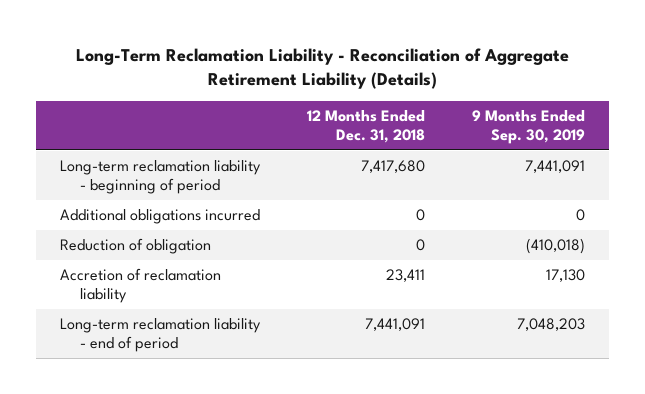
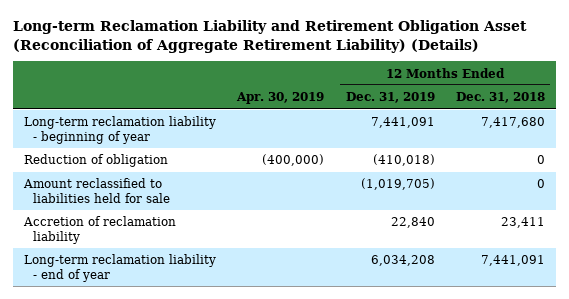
[75,47,569,90] Long-Term Reclamation Liability - Reconciliation of Aggregate Retirement Liability (Details) -> [12,20,527,53] Long-term Reclamation Liability and Retirement Obligation Asset (Reconciliation of Aggregate Retirement Liability) (Details)
[472,110,586,145] 9 Months Ended Sep. 30, 2019 -> none
none -> [236,92,325,105] Apr. 30, 2019
none -> [345,92,435,104] Dec. 31, 2019
[59,208,260,224] Additional obligations incurred -> none
[59,159,261,195] Long-term reclamation liability - beginning of period -> [23,116,216,144] Long-term reclamation liability - beginning of year
none -> [22,178,170,203] Amount reclassified to liabilities held for sale
[59,317,261,353] Long-term reclamation liability - end of period -> [23,254,216,282] Long-term reclamation liability - end of year

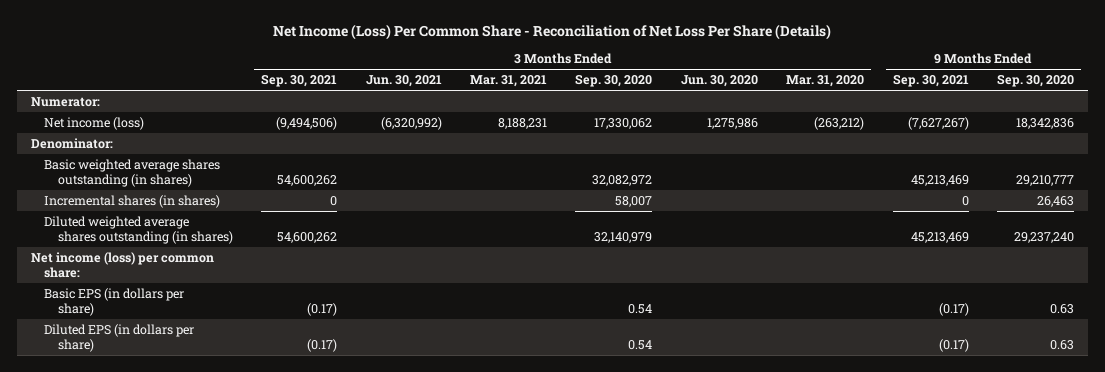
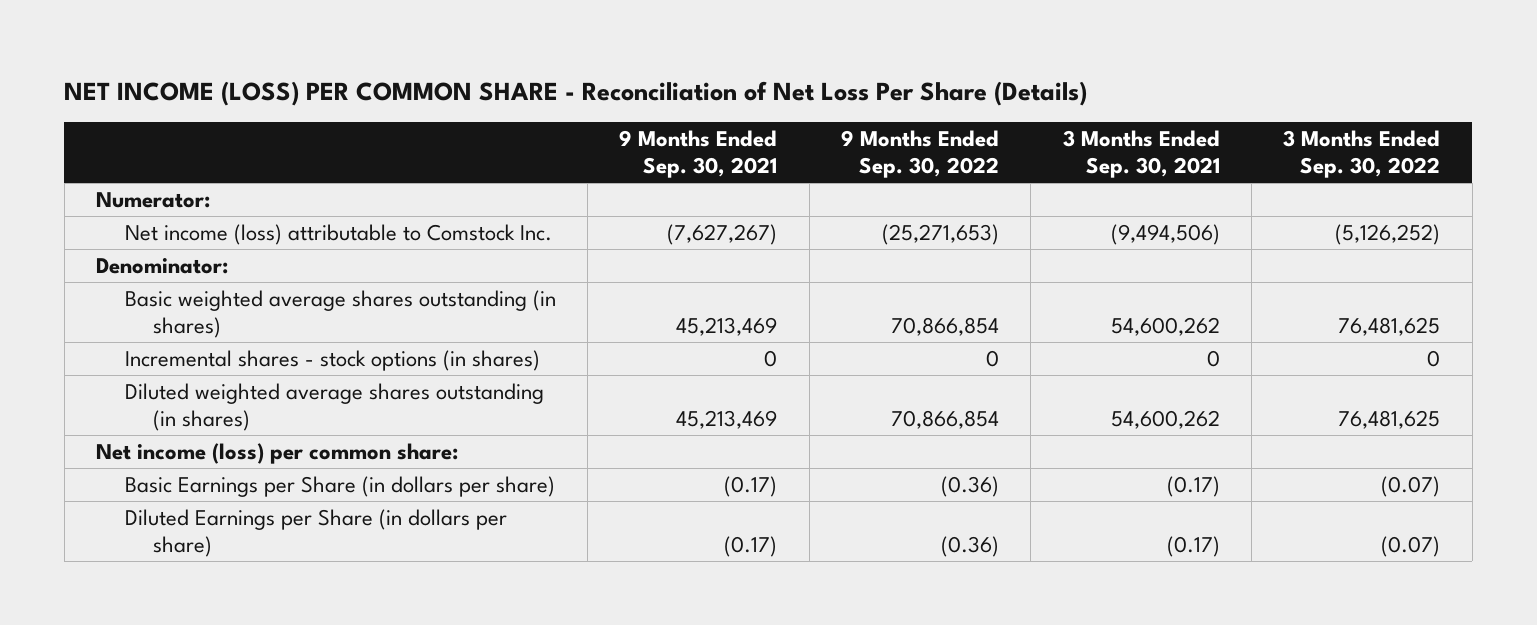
[273,23,832,40] Net Income (Loss) Per Common Share - Reconciliation of Net Loss Per Share (Details) -> [64,80,1088,106] NET INCOME (LOSS) PER COMMON SHARE - Reconciliation of Net Loss Per Share (Details)
[365,75,442,88] Jun. 30, 2021 -> none
[470,75,548,88] Mar. 31, 2021 -> none
[575,74,653,88] Sep. 30, 2020 -> none
[680,75,758,88] Jun. 30, 2020 -> none
[786,75,865,88] Mar. 31, 2020 -> none
[997,74,1075,88] Sep. 30, 2020 -> none
none -> [840,130,999,179] 9 Months Ended Sep. 30, 2022
none -> [1283,130,1441,179] 3 Months Ended Sep. 30, 2022
[44,117,145,131] Net income (loss) -> [124,223,552,245] Net income (loss) attributable to Comstock Inc.
[44,195,221,209] Incremental shares (in shares) -> [124,349,540,371] Incremental shares - stock options (in shares)
[44,288,185,316] Basic EPS (in dollars per share) -> [124,475,555,497] Basic Earnings per Share (in dollars per share)
[44,324,195,352] Diluted EPS (in dollars per share) -> [124,508,507,558] Diluted Earnings per Share (in dollars per share)

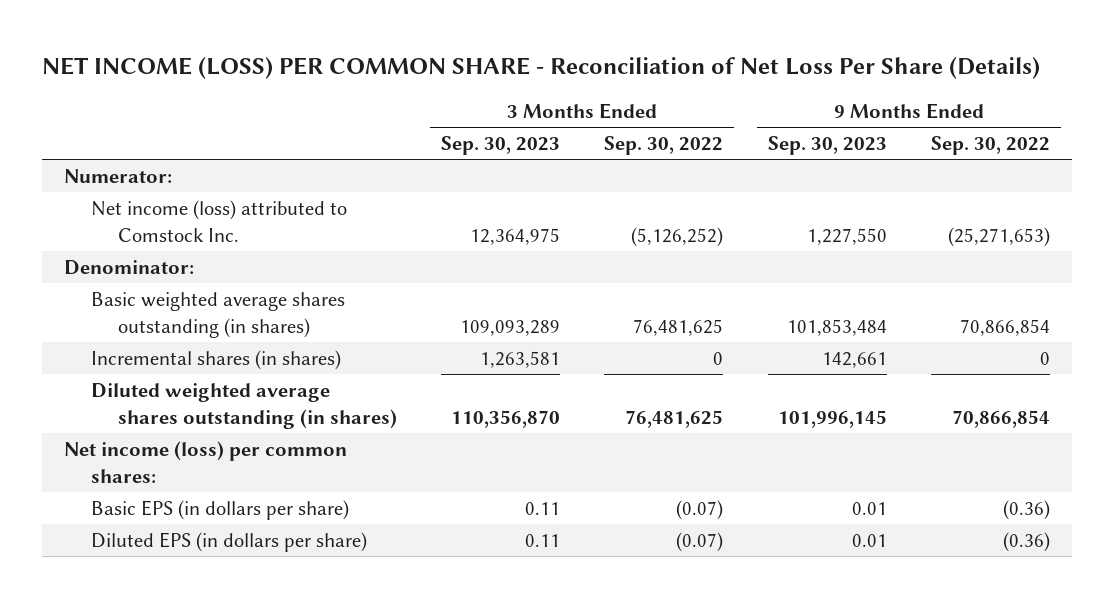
[619,130,778,179] 9 Months Ended Sep. 30, 2021 -> none
[1062,130,1220,179] 3 Months Ended Sep. 30, 2021 -> none
none -> [441,136,561,156] Sep. 30, 2023
none -> [767,136,887,156] Sep. 30, 2023
[124,223,552,245] Net income (loss) attributable to Comstock Inc. -> [91,199,348,242] Net income (loss) attributed to Comstock Inc.
[124,349,540,371] Incremental shares - stock options (in shares) -> [91,349,342,370] Incremental shares (in shares)
[96,442,459,464] Net income (loss) per common share: -> [64,440,348,483] Net income (loss) per common shares:
[124,475,555,497] Basic Earnings per Share (in dollars per share) -> [91,499,350,520] Basic EPS (in dollars per share)
[124,508,507,558] Diluted Earnings per Share (in dollars per share) -> [91,531,368,552] Diluted EPS (in dollars per share)

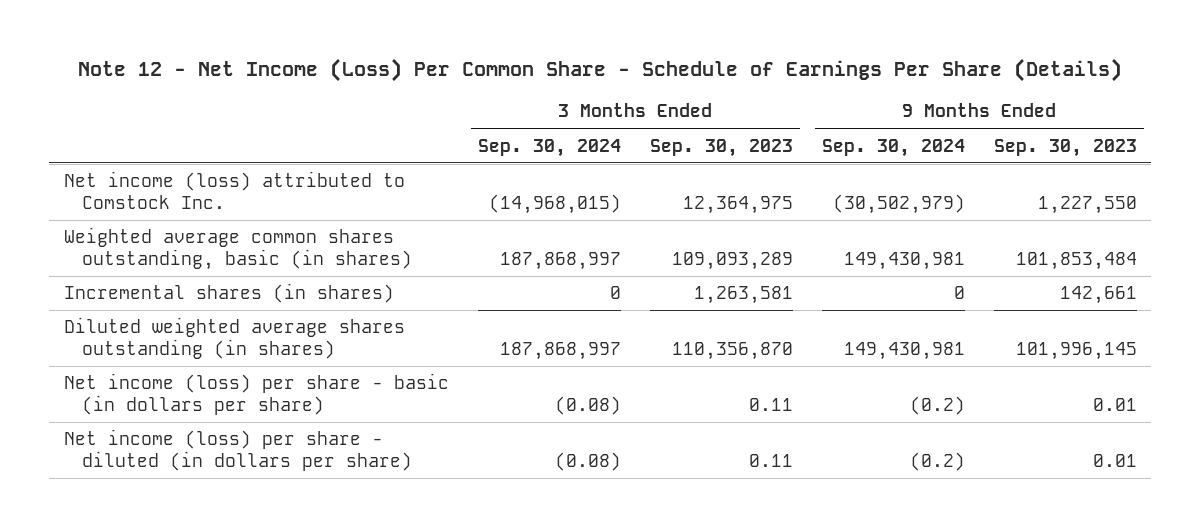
[42,57,1041,80] NET INCOME (LOSS) PER COMMON SHARE - Reconciliation of Net Loss Per Share (Details) -> [78,58,1123,83] Note 12 - Net Income (Loss) Per Common Share - Schedule of Earnings Per Share (Details)
[604,136,724,156] Sep. 30, 2022 -> none
[930,136,1050,156] Sep. 30, 2022 -> none
none -> [477,138,621,157] Sep. 30, 2024
none -> [821,138,965,157] Sep. 30, 2024
[64,168,173,183] Numerator: -> none
[64,259,195,275] Denominator: -> none
[91,291,346,338] Basic weighted average shares outstanding (in shares) -> [63,227,412,270] Weighted average common shares outstanding, basic (in shares)
[64,440,348,483] Net income (loss) per common shares: -> none
[91,499,350,520] Basic EPS (in dollars per share) -> [63,373,449,415] Net income (loss) per share - basic (in dollars per share)
[91,531,368,552] Diluted EPS (in dollars per share) -> [63,429,412,471] Net income (loss) per share - diluted (in dollars per share)

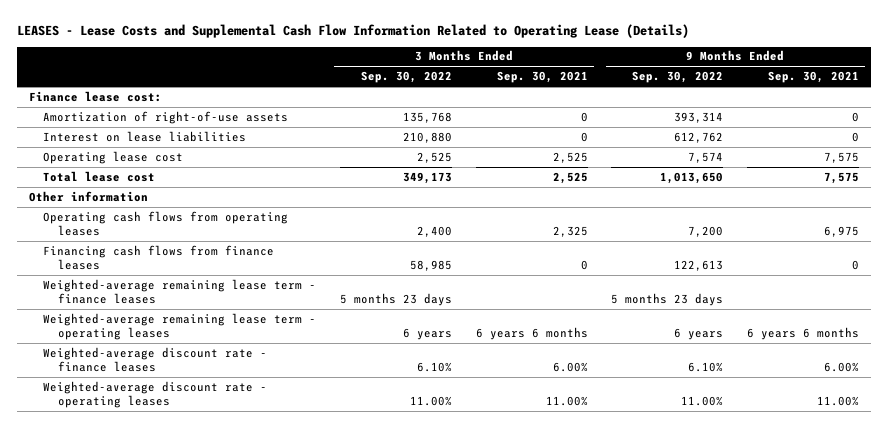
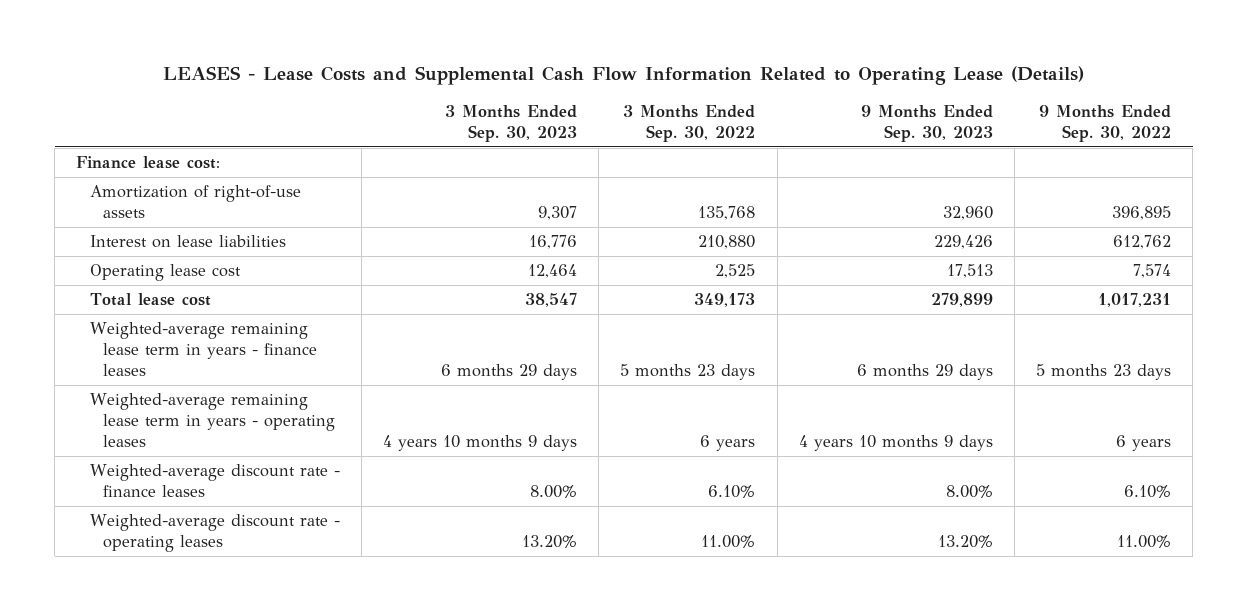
[496,71,588,84] Sep. 30, 2021 -> none
[768,71,860,84] Sep. 30, 2021 -> none
none -> [445,104,578,143] 3 Months Ended Sep. 30, 2023
none -> [860,104,993,143] 9 Months Ended Sep. 30, 2023
[674,111,724,123] 393,314 -> [1112,206,1172,221] 396,895
[29,190,149,202] Other information -> none
[43,210,289,237] Operating cash flows from operating leases -> none
[43,244,275,271] Financing cash flows from finance leases -> none
[660,171,724,184] 1,013,650 -> [1098,293,1172,308] 1,017,231
[43,278,317,305] Weighted-average remaining lease term - finance leases -> [89,322,317,377] Weighted-average remaining lease term in years - finance leases
[43,312,317,341] Weighted-average remaining lease term - operating leases -> [89,393,335,448] Weighted-average remaining lease term in years - operating leases

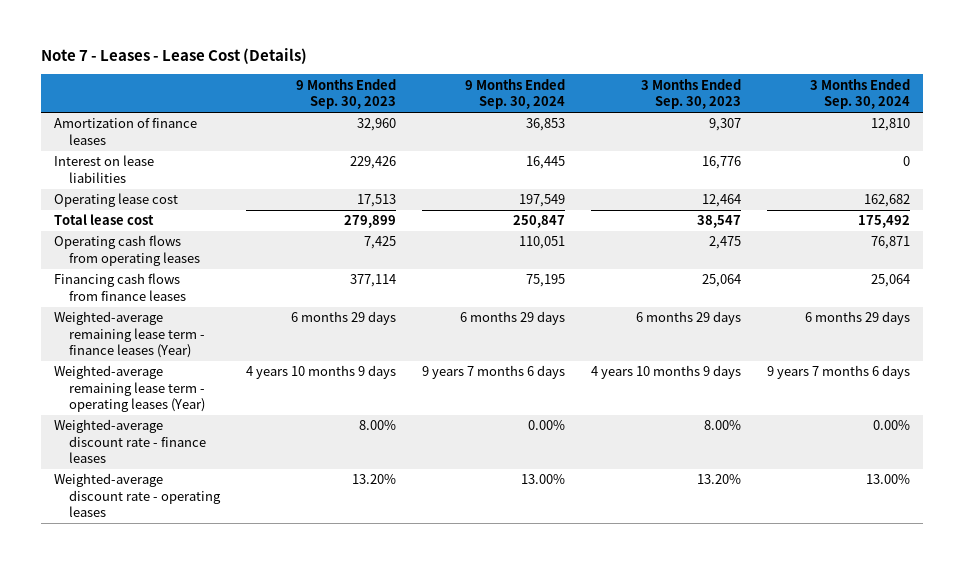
[162,66,1084,86] LEASES - Lease Costs and Supplemental Cash Flow Information Related to Operating Lease (Details) -> [41,48,308,65] Note 7 - Leases - Lease Cost (Details)
[623,104,756,143] 3 Months Ended Sep. 30, 2022 -> none
[1039,104,1172,143] 9 Months Ended Sep. 30, 2022 -> none
none -> [465,78,566,110] 9 Months Ended Sep. 30, 2024
none -> [809,78,910,110] 3 Months Ended Sep. 30, 2024
[76,156,221,170] Finance lease cost: -> none
[89,185,301,219] Amortization of right-of-use assets -> [54,118,198,145] Amortization of finance leases
none -> [54,235,201,266] Operating cash flows from operating leases
none -> [54,273,187,301] Financing cash flows from finance leases
[89,322,317,377] Weighted-average remaining lease term in years - finance leases -> [54,311,206,359] Weighted-average remaining lease term - finance leases (Year)
[89,393,335,448] Weighted-average remaining lease term in years - operating leases -> [54,365,206,413] Weighted-average remaining lease term - operating leases (Year)

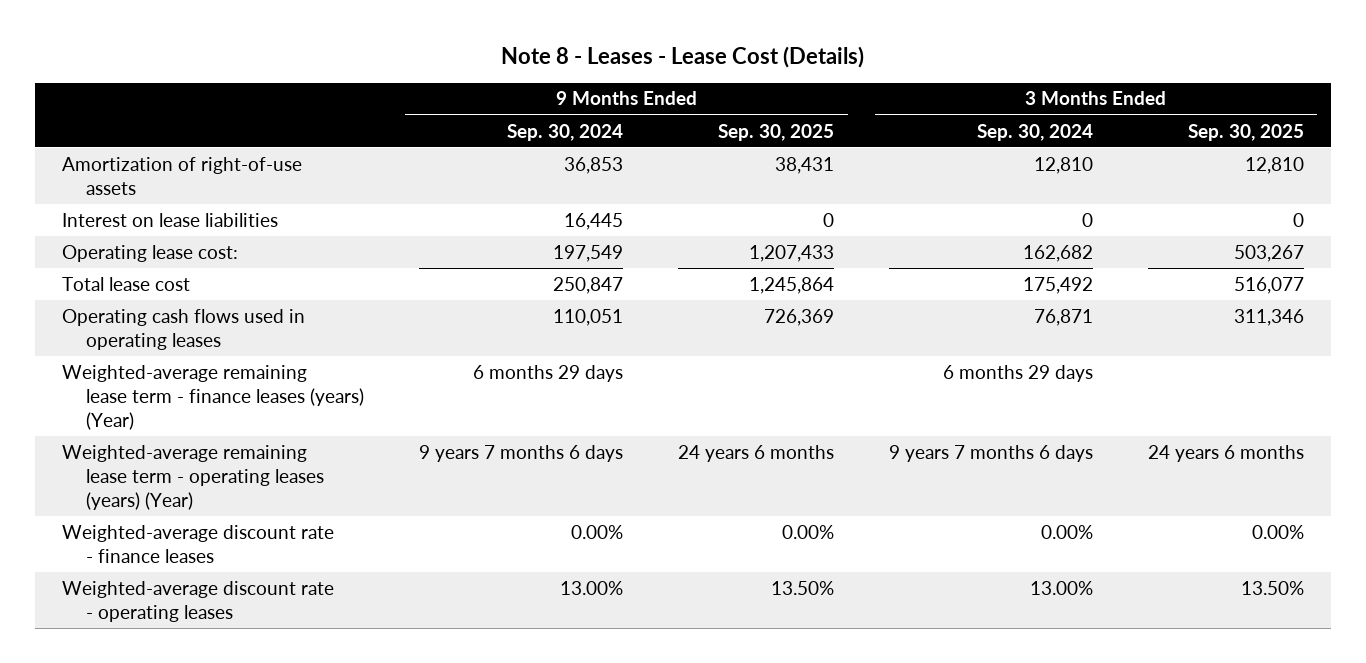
[41,48,308,65] Note 7 - Leases - Lease Cost (Details) -> [500,45,864,68] Note 8 - Leases - Lease Cost (Details)
[296,78,397,110] 9 Months Ended Sep. 30, 2023 -> none
[640,78,741,110] 3 Months Ended Sep. 30, 2023 -> none
none -> [717,123,834,141] Sep. 30, 2025
none -> [1187,123,1304,141] Sep. 30, 2025
[54,118,198,145] Amortization of finance leases -> [62,156,303,195] Amortization of right-of-use assets
[54,193,179,208] Operating lease cost -> [62,244,239,262] Operating lease cost:
[54,273,187,301] Financing cash flows from finance leases -> none
[54,235,201,266] Operating cash flows from operating leases -> [62,308,306,350] Operating cash flows used in operating leases
[54,311,206,359] Weighted-average remaining lease term - finance leases (Year) -> [62,364,365,431] Weighted-average remaining lease term - finance leases (years) (Year)
[54,365,206,413] Weighted-average remaining lease term - operating leases (Year) -> [62,444,325,511] Weighted-average remaining lease term - operating leases (years) (Year)

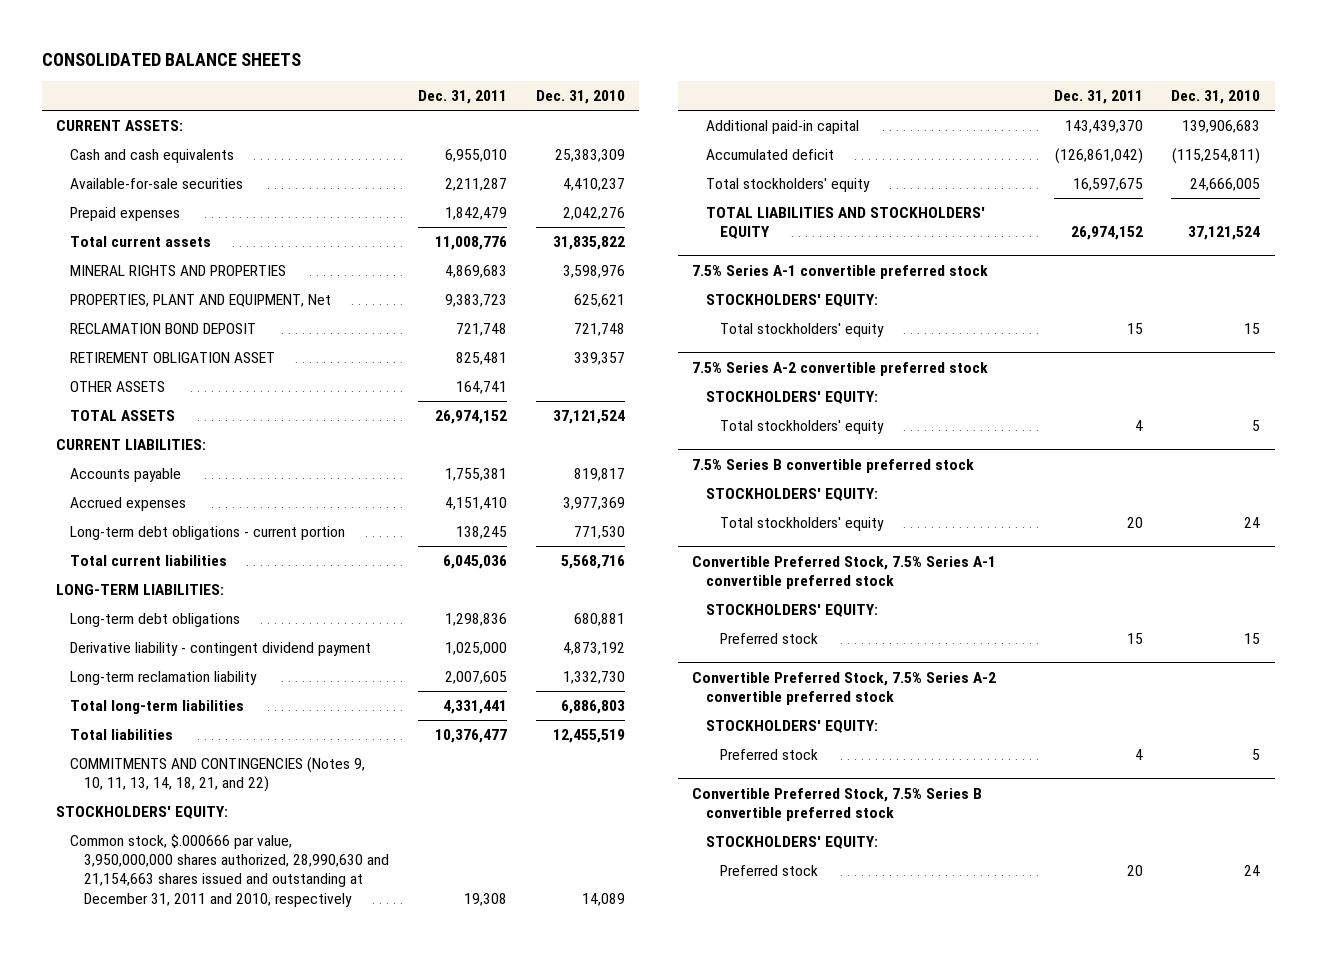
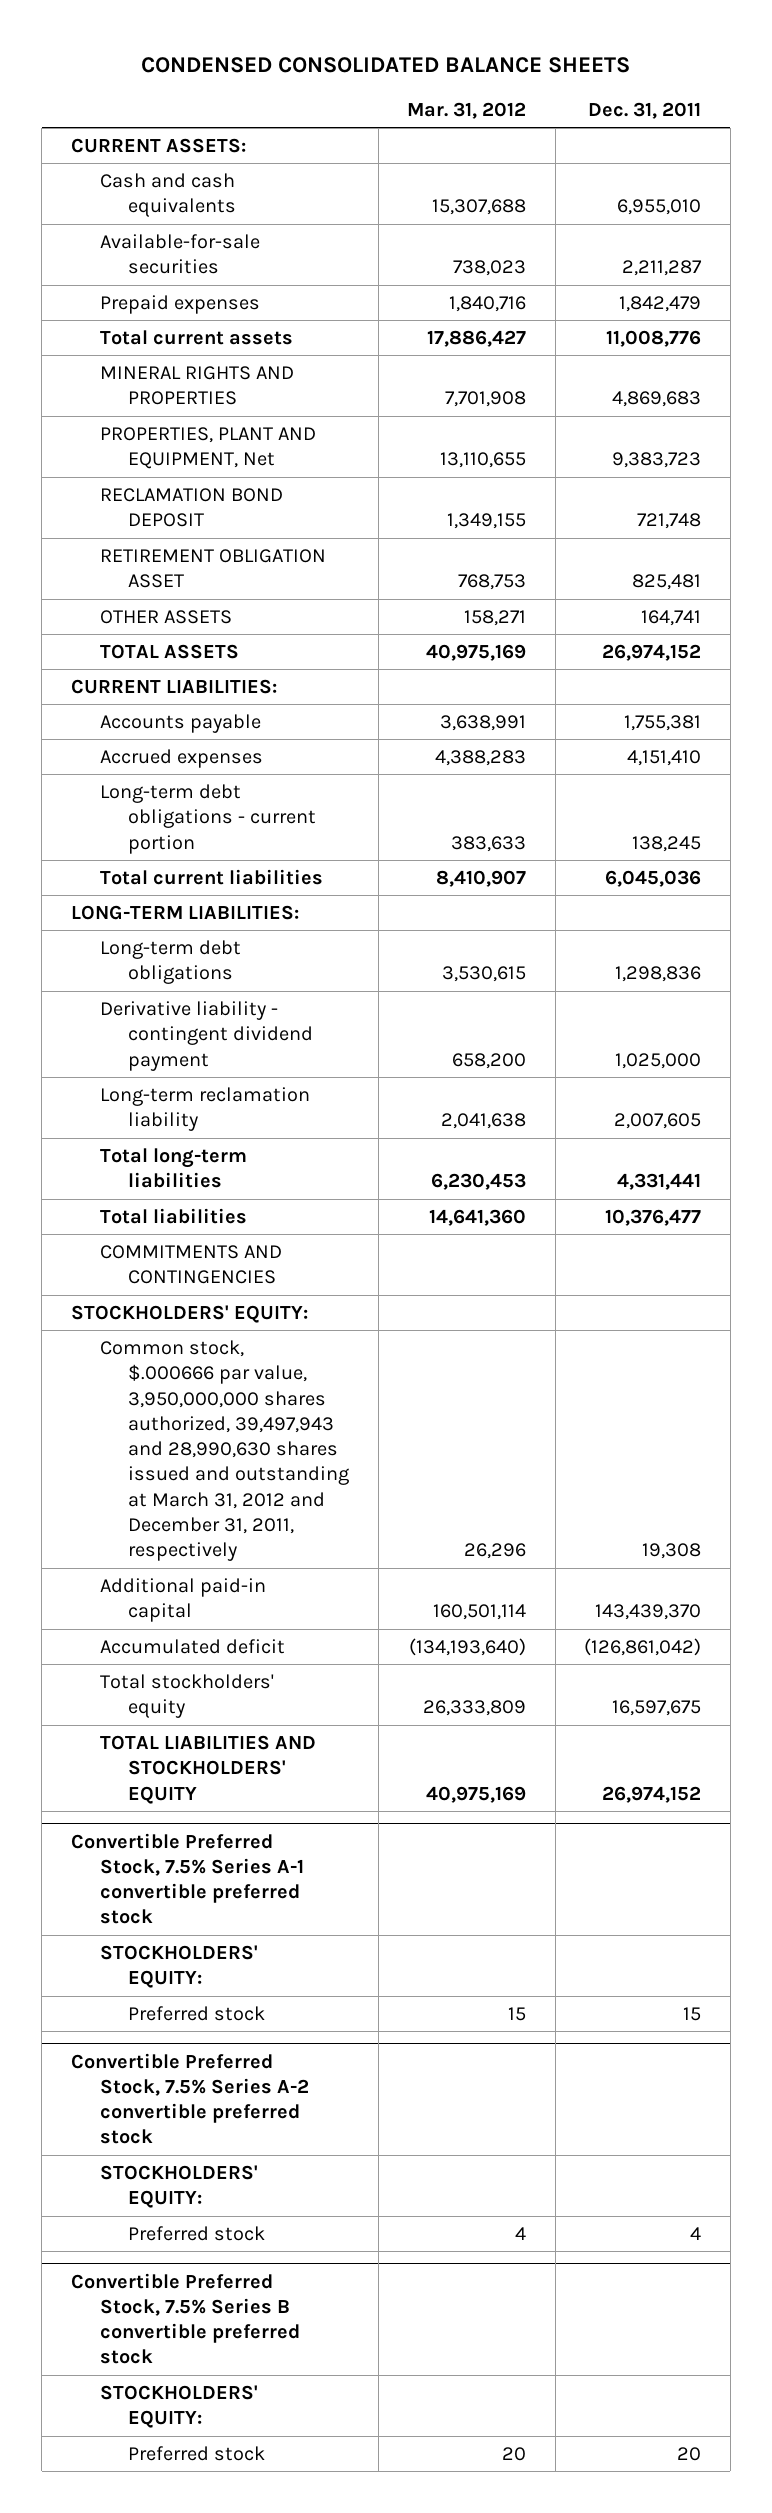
[41,52,301,66] CONSOLIDATED BALANCE SHEETS -> [140,57,630,74] CONDENSED CONSOLIDATED BALANCE SHEETS
[535,90,625,105] Dec. 31, 2010 -> none
none -> [407,102,527,120] Mar. 31, 2012
[70,757,366,793] COMMITMENTS AND CONTINGENCIES (Notes 9, 10, 11, 13, 14, 18, 21, and 22) -> [99,1244,282,1285] COMMITMENTS AND CONTINGENCIES
[70,834,389,907] Common stock, $.000666 par value, 3,950,000,000 shares authorized, 28,990,630 and 21,154,663 shares issued and outstanding at December 31, 2011 and 2010, respectively -> [99,1339,350,1562] Common stock, $.000666 par value, 3,950,000,000 shares authorized, 39,497,943 and 28,990,630 shares issued and outstanding at March 31, 2012 and December 31, 2011, respectively
[691,264,988,279] 7.5% Series A-1 convertible preferred stock -> none
[705,294,878,308] STOCKHOLDERS' EQUITY: -> none
[719,323,884,338] Total stockholders' equity -> none
[691,361,988,376] 7.5% Series A-2 convertible preferred stock -> none
[705,391,878,405] STOCKHOLDERS' EQUITY: -> none
[719,420,884,435] Total stockholders' equity -> none
[691,458,974,473] 7.5% Series B convertible preferred stock -> none
[705,488,878,502] STOCKHOLDERS' EQUITY: -> none
[719,517,884,532] Total stockholders' equity -> none

